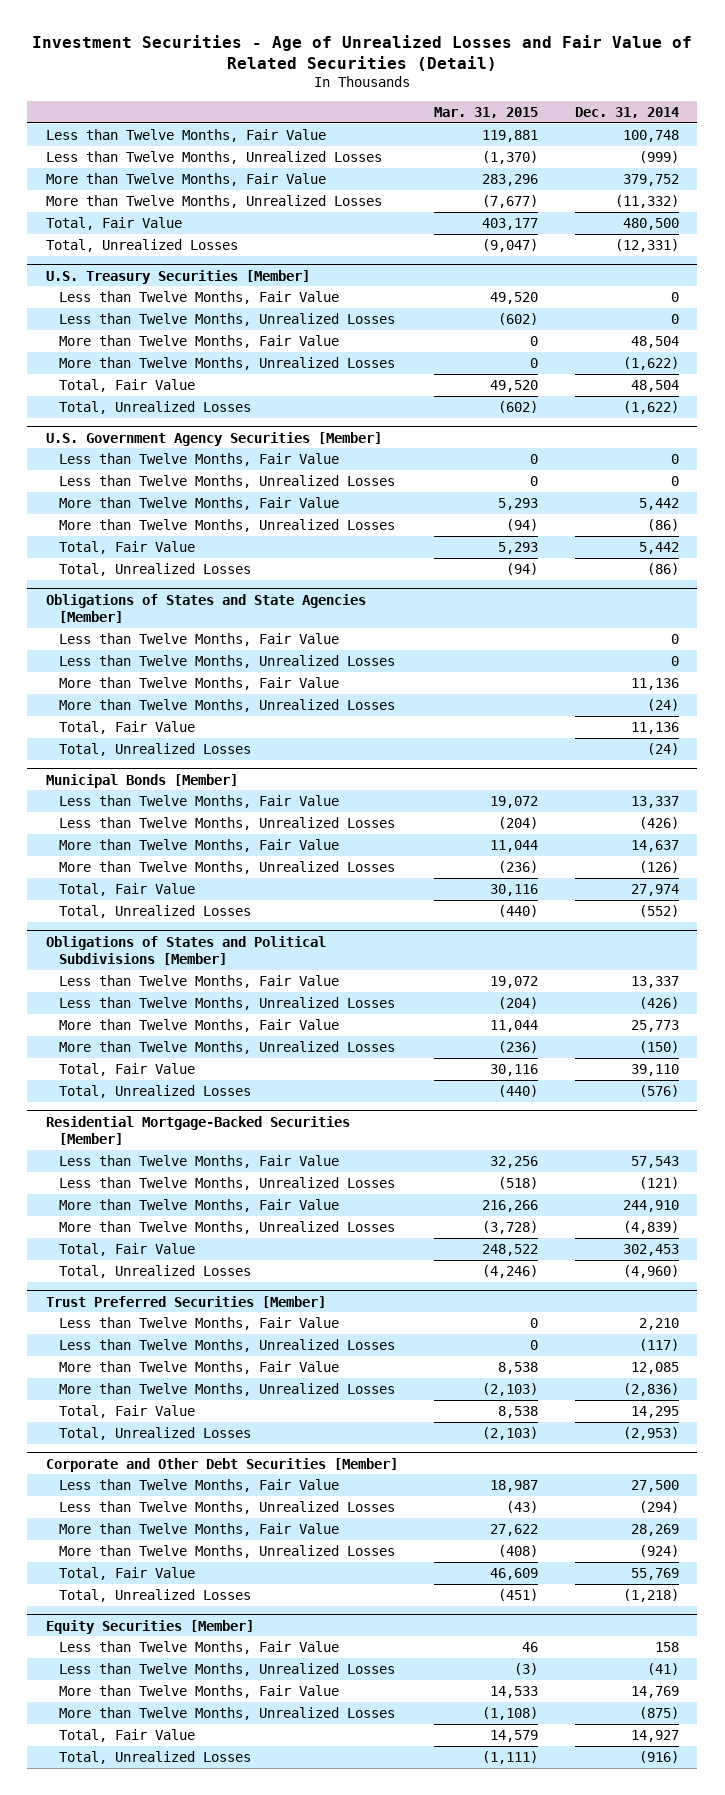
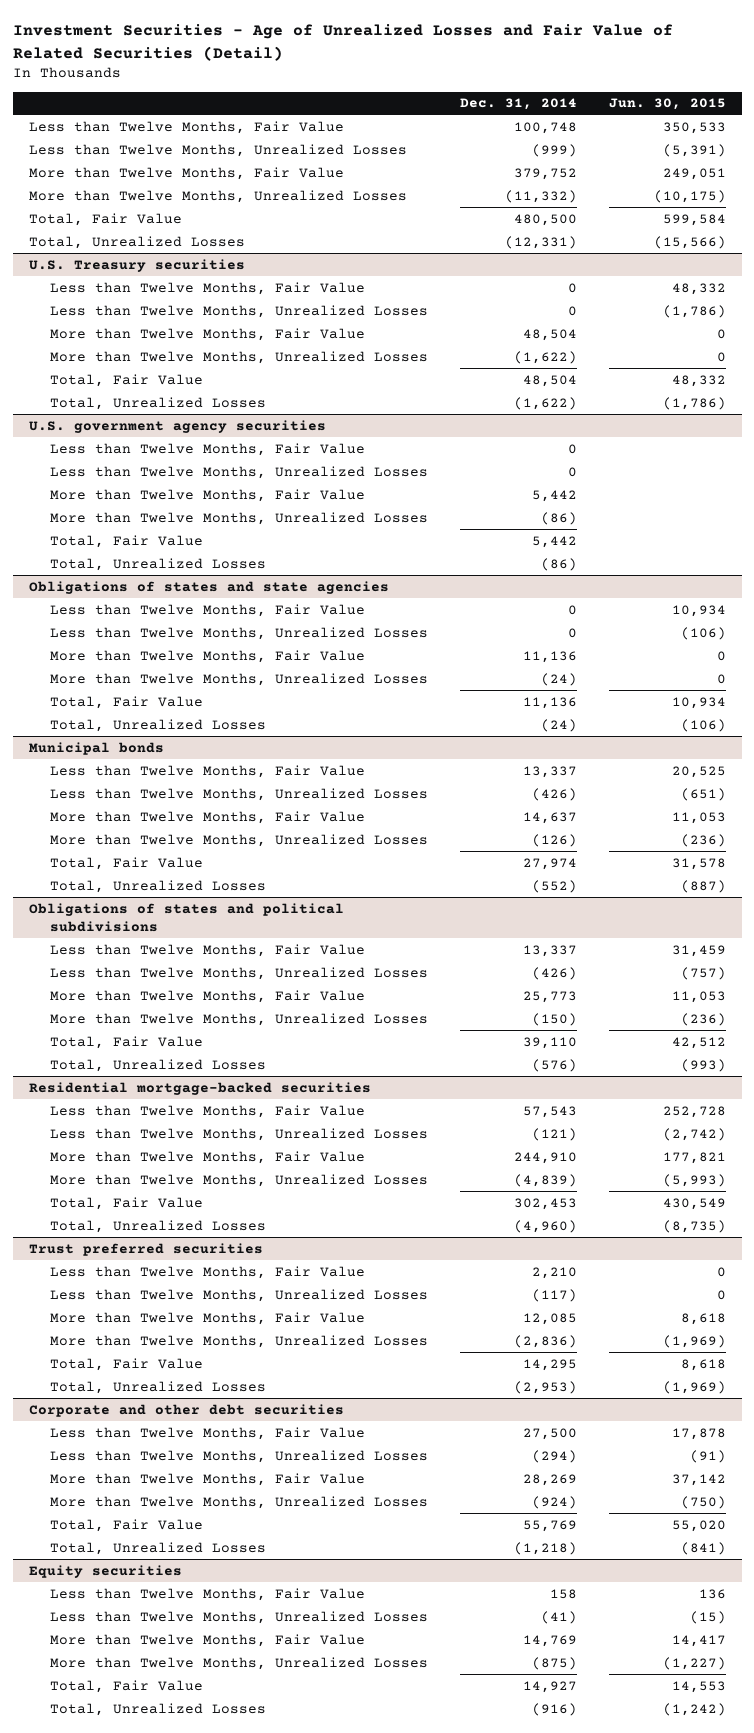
[434,106,539,118] Mar. 31, 2015 -> none
none -> [608,98,726,111] Jun. 30, 2015
[45,269,310,284] U.S. Treasury Securities [Member] -> [28,258,245,272] U.S. Treasury securities
[45,431,382,446] U.S. Government Agency Securities [Member] -> [28,419,326,433] U.S. government agency securities
[45,593,366,624] Obligations of States and State Agencies [Member] -> [28,580,389,594] Obligations of states and state agencies
[45,773,238,788] Municipal Bonds [Member] -> [28,741,164,755] Municipal bonds
[45,935,326,966] Obligations of States and Political Subdivisions [Member] -> [28,902,344,933] Obligations of states and political subdivisions
[45,1115,350,1146] Residential Mortgage-Backed Securities [Member] -> [28,1081,371,1095] Residential mortgage-backed securities
[45,1295,326,1308] Trust Preferred Securities [Member] -> [28,1242,263,1256] Trust preferred securities
[45,1457,398,1472] Corporate and Other Debt Securities [Member] -> [28,1403,344,1417] Corporate and other debt securities
[45,1619,254,1634] Equity Securities [Member] -> [28,1564,182,1578] Equity securities

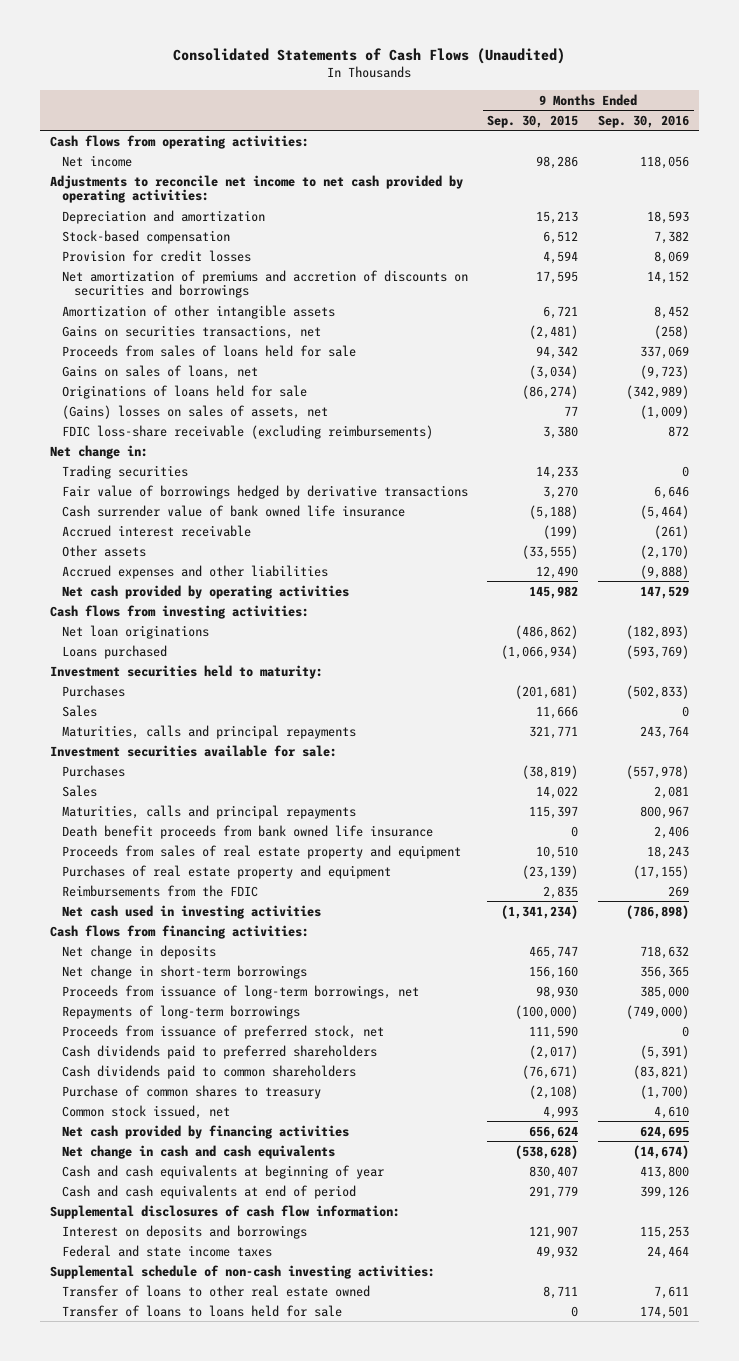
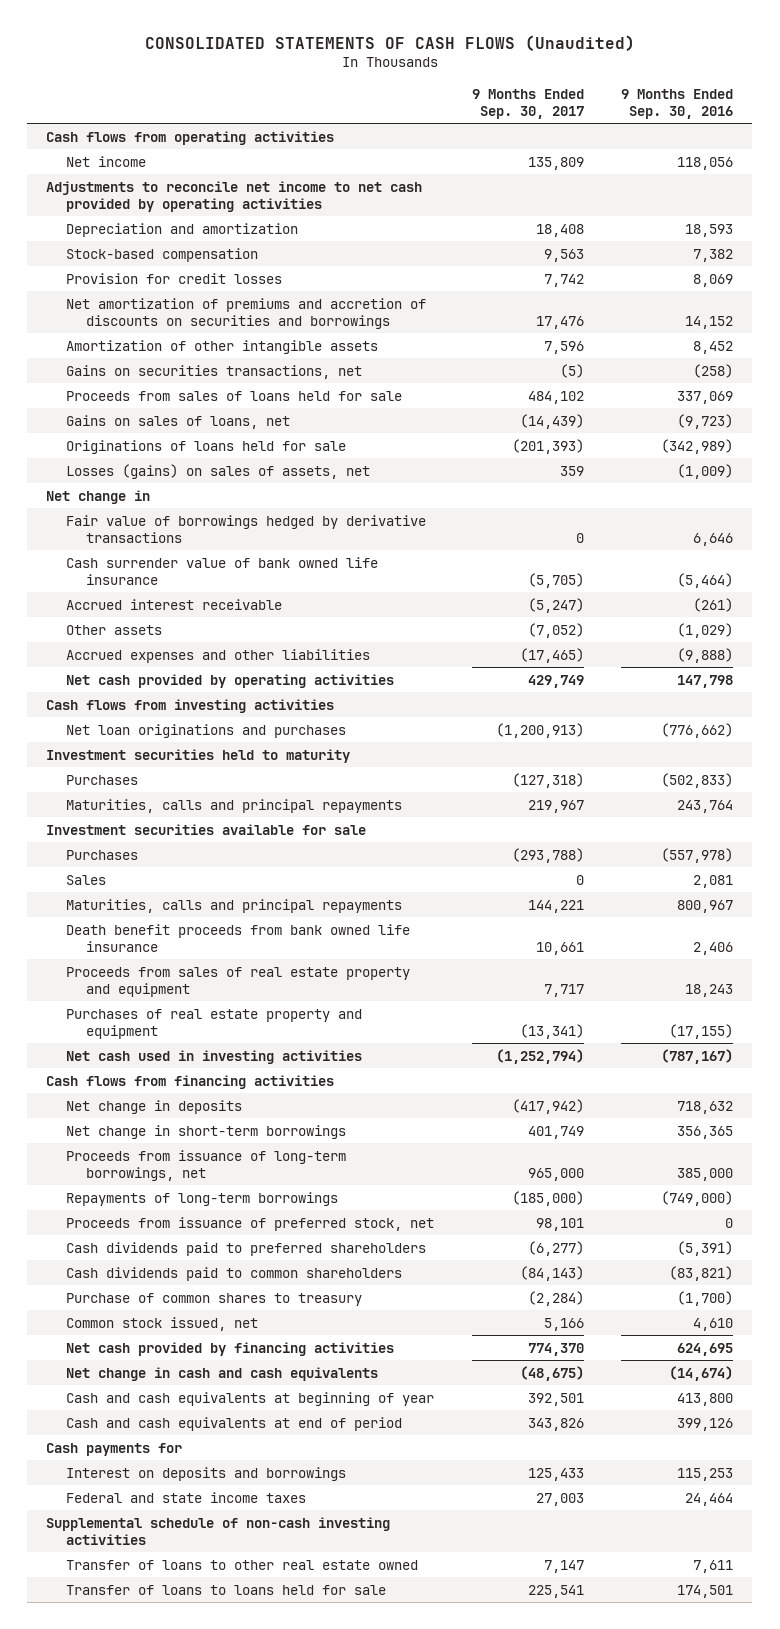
[173,48,566,65] Consolidated Statements of Cash Flows (Unaudited) -> [144,34,635,51] CONSOLIDATED STATEMENTS OF CASH FLOWS (Unaudited)
[487,114,579,128] Sep. 30, 2015 -> none
none -> [471,88,584,119] 9 Months Ended Sep. 30, 2017
[50,134,310,149] Cash flows from operating activities: -> [46,130,335,145] Cash flows from operating activities
[50,174,464,204] Adjustments to reconcile net income to net cash provided by operating activities: -> [46,180,423,212] Adjustments to reconcile net income to net cash provided by operating activities
[62,424,434,439] FDIC loss-share receivable (excluding reimbursements) -> none
[62,464,189,479] Trading securities -> none
[62,404,329,419] (Gains) losses on sales of assets, net -> [66,463,371,479] Losses (gains) on sales of assets, net
[50,444,149,459] Net change in: -> [46,489,151,504] Net change in
[639,544,689,559] (2,170) -> [677,622,734,638] (1,029)
[62,644,168,659] Loans purchased -> none
[639,585,689,599] 147,529 -> [677,674,734,688] 147,798
[50,604,310,619] Cash flows from investing activities: -> [46,698,335,713] Cash flows from investing activities
[62,624,210,639] Net loan originations -> [66,723,347,738] Net loan originations and purchases
[625,624,689,639] (182,893) -> [661,722,734,738] (776,662)
[50,664,324,679] Investment securities held to maturity: -> [46,748,351,763] Investment securities held to maturity
[62,704,98,717] Sales -> none
[50,744,338,757] Investment securities available for sale: -> [46,823,367,835] Investment securities available for sale
[62,884,259,897] Reimbursements from the FDIC -> none
[625,904,689,919] (786,898) -> [661,1048,734,1064] (787,167)
[50,924,310,939] Cash flows from financing activities: -> [46,1074,335,1089] Cash flows from financing activities
[50,1204,401,1219] Supplemental disclosures of cash flow information: -> none
none -> [46,1442,183,1456] Cash payments for
[50,1264,436,1279] Supplemental schedule of non-cash investing activities: -> [46,1516,391,1545] Supplemental schedule of non-cash investing activities

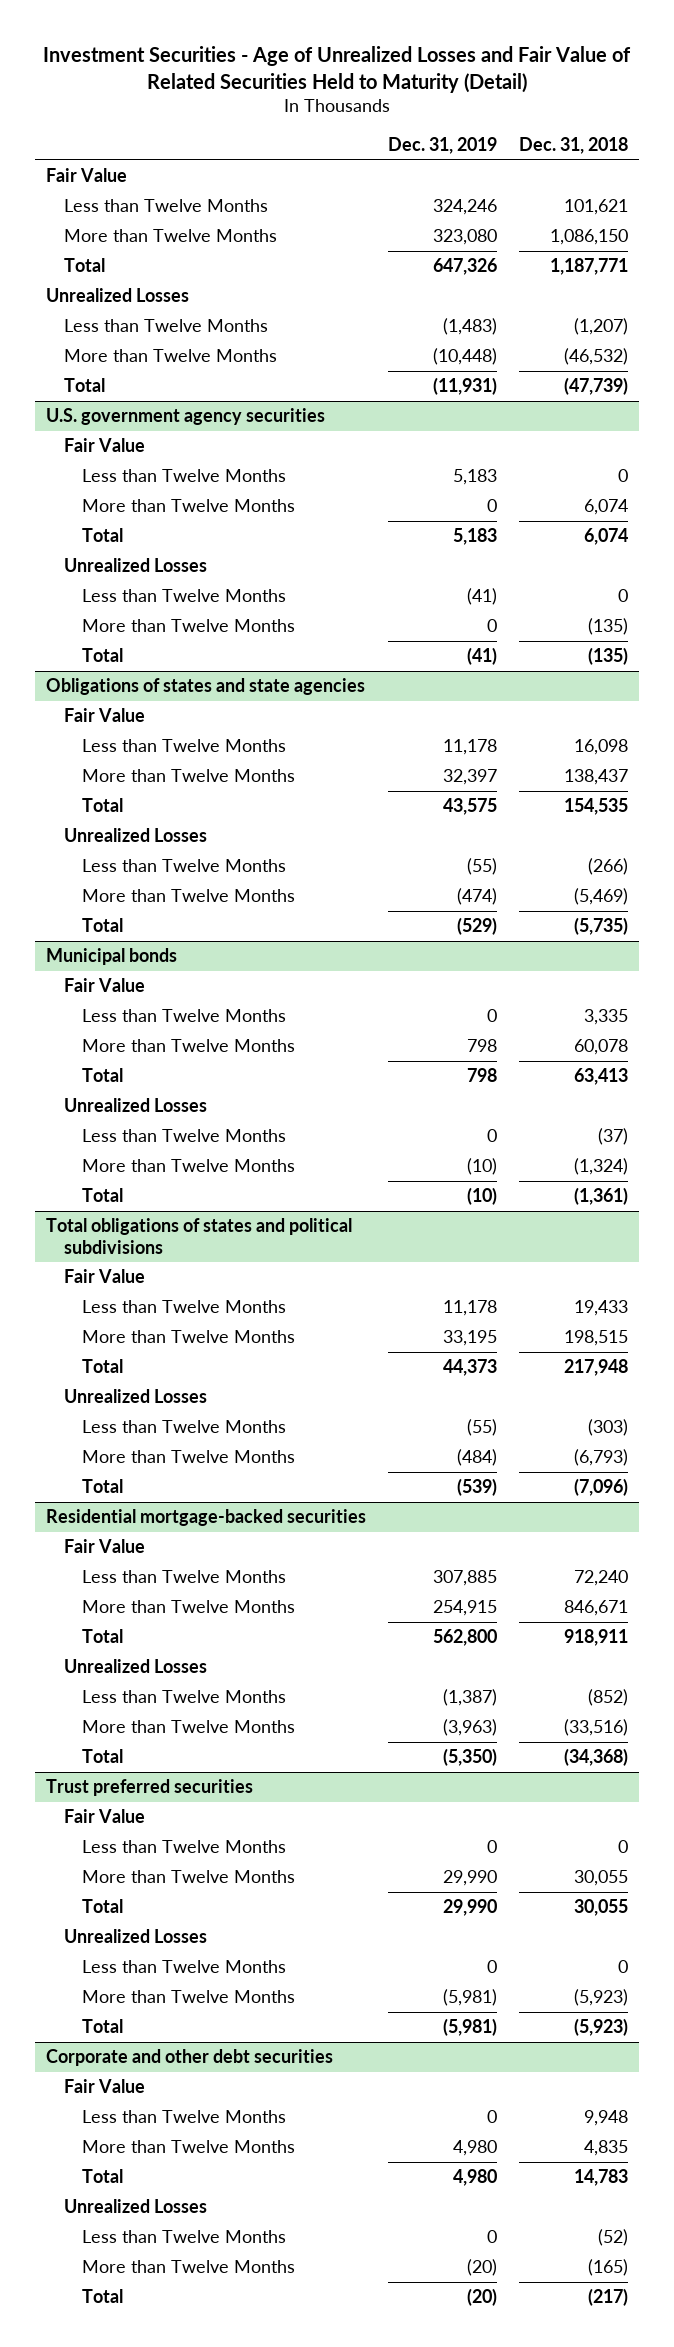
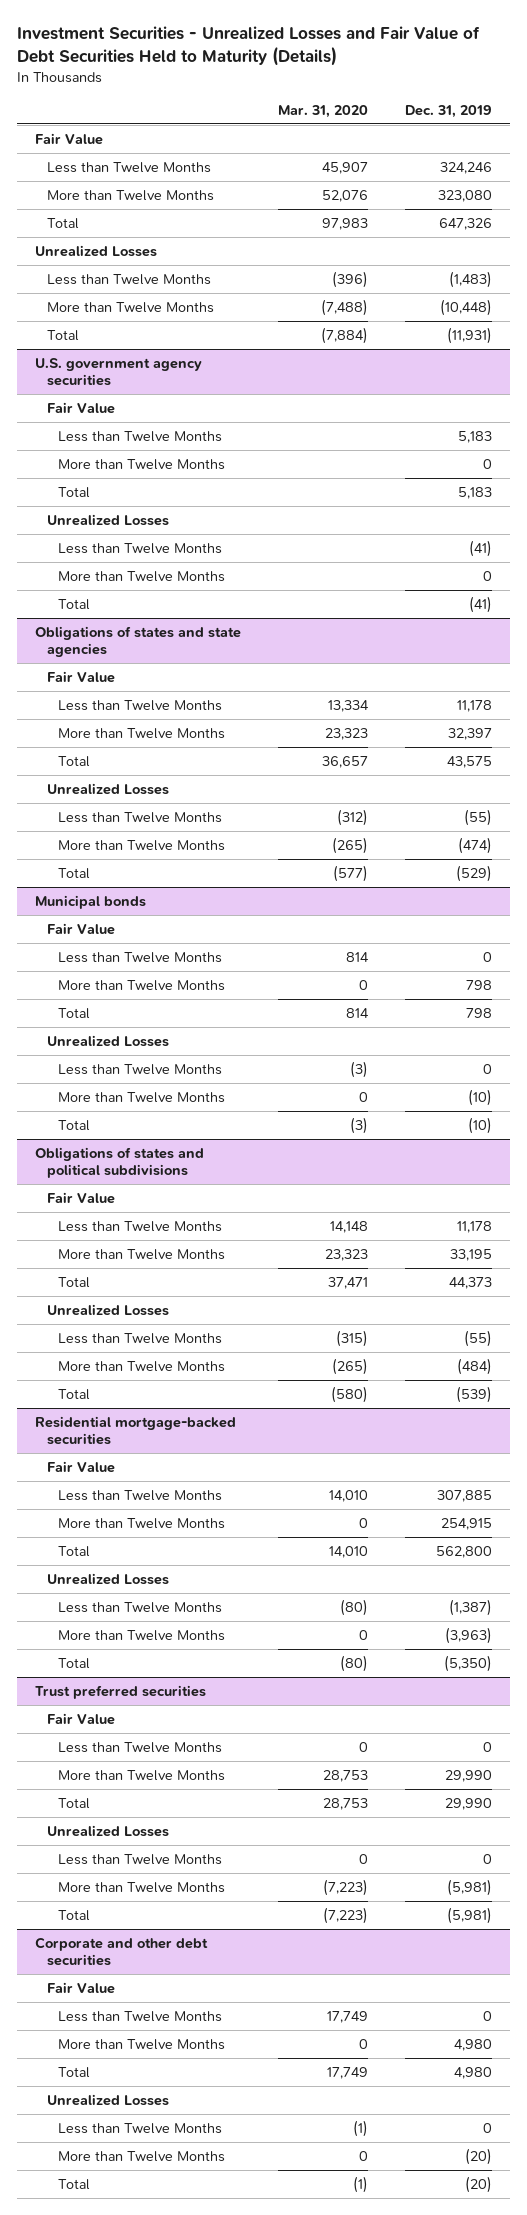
[43,46,632,93] Investment Securities - Age of Unrealized Losses and Fair Value of Related Securities Held to Maturity (Detail) -> [16,26,480,66] Investment Securities - Unrealized Losses and Fair Value of Debt Securities Held to Maturity (Details)
[519,136,629,154] Dec. 31, 2018 -> none
none -> [277,105,368,119] Mar. 31, 2020
[46,1218,353,1254] Total obligations of states and political subdivisions -> [34,1146,204,1179] Obligations of states and political subdivisions

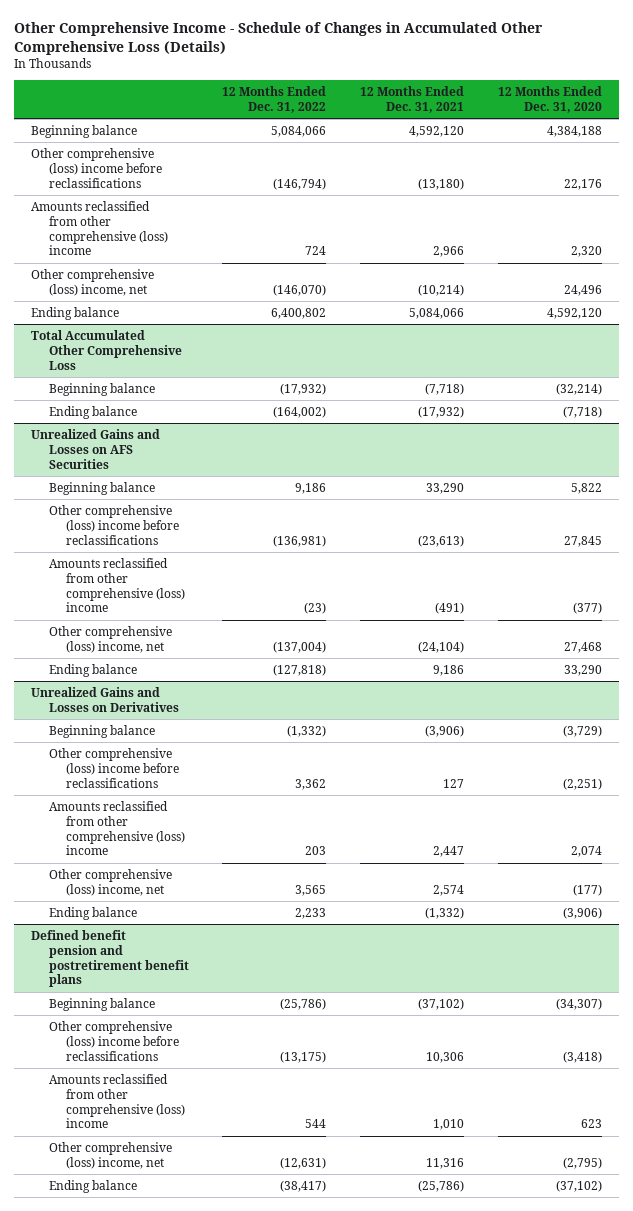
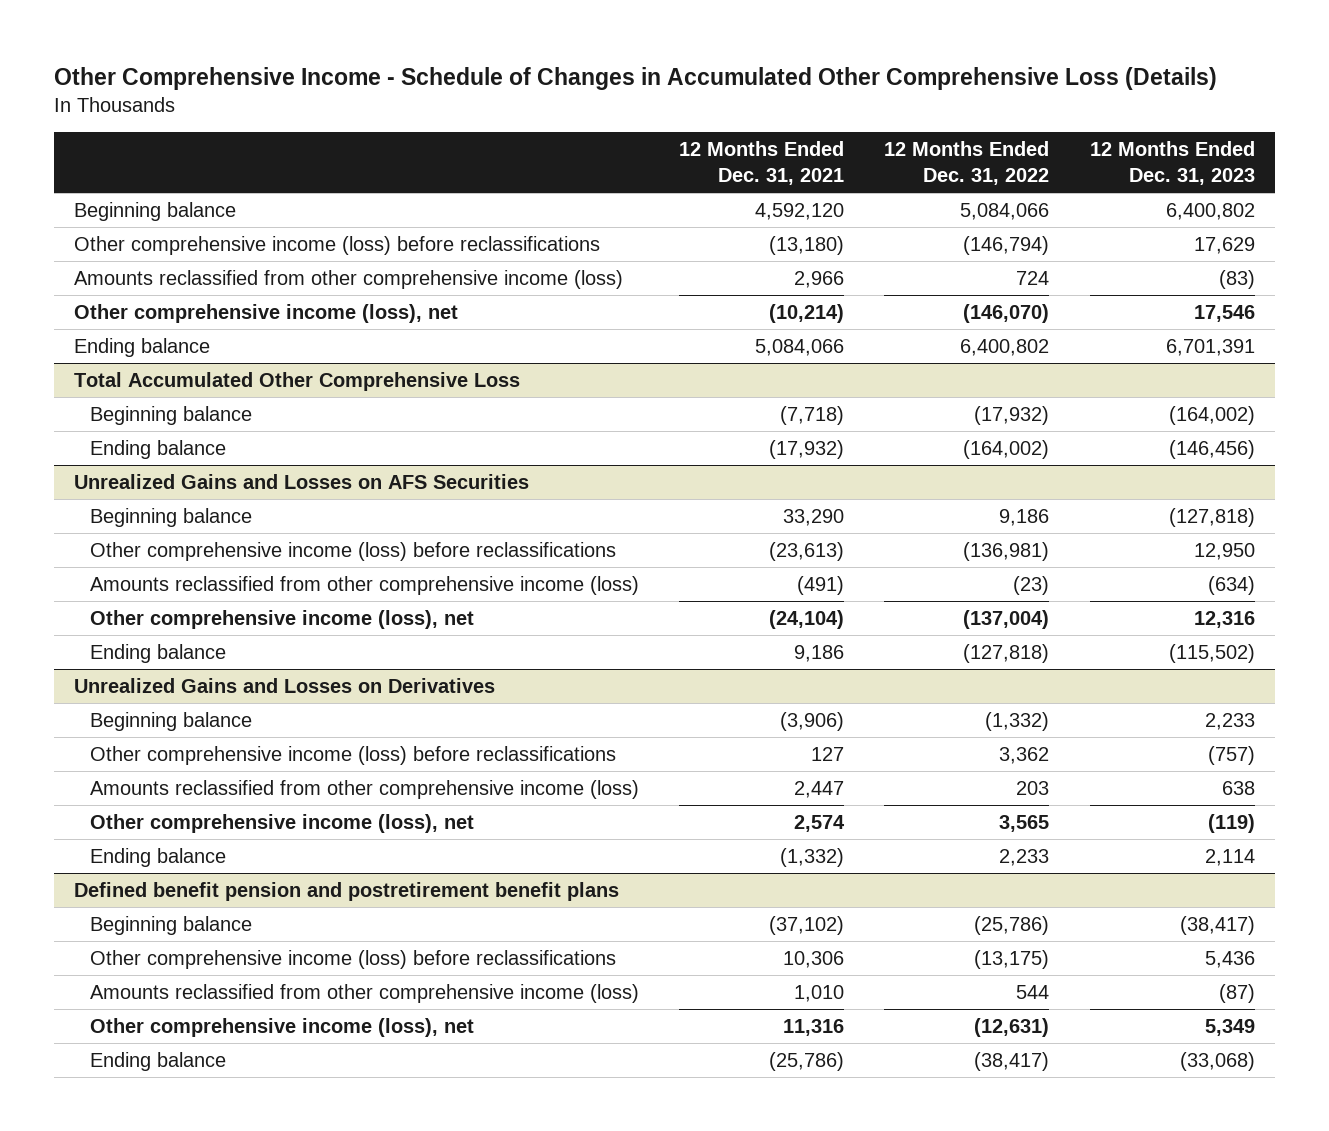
[498,86,603,114] 12 Months Ended Dec. 31, 2020 -> none
none -> [1089,141,1255,186] 12 Months Ended Dec. 31, 2023
[30,148,162,188] Other comprehensive (loss) income before reclassifications -> [74,236,601,256] Other comprehensive income (loss) before reclassifications
[30,201,168,256] Amounts reclassified from other comprehensive (loss) income -> [74,270,624,290] Amounts reclassified from other comprehensive income (loss)
[30,269,154,296] Other comprehensive (loss) income, net -> [74,304,459,324] Other comprehensive income (loss), net
[48,505,180,545] Other comprehensive (loss) income before reclassifications -> [89,542,616,562] Other comprehensive income (loss) before reclassifications
[48,558,186,613] Amounts reclassified from other comprehensive (loss) income -> [89,576,639,596] Amounts reclassified from other comprehensive income (loss)
[48,626,172,653] Other comprehensive (loss) income, net -> [89,610,474,630] Other comprehensive income (loss), net
[48,748,180,788] Other comprehensive (loss) income before reclassifications -> [89,746,616,766] Other comprehensive income (loss) before reclassifications
[48,801,186,856] Amounts reclassified from other comprehensive (loss) income -> [89,780,639,800] Amounts reclassified from other comprehensive income (loss)
[48,869,172,896] Other comprehensive (loss) income, net -> [89,814,474,834] Other comprehensive income (loss), net
[48,1021,180,1061] Other comprehensive (loss) income before reclassifications -> [89,950,616,970] Other comprehensive income (loss) before reclassifications
[48,1074,186,1129] Amounts reclassified from other comprehensive (loss) income -> [89,984,639,1004] Amounts reclassified from other comprehensive income (loss)
[48,1142,172,1169] Other comprehensive (loss) income, net -> [89,1018,474,1038] Other comprehensive income (loss), net

